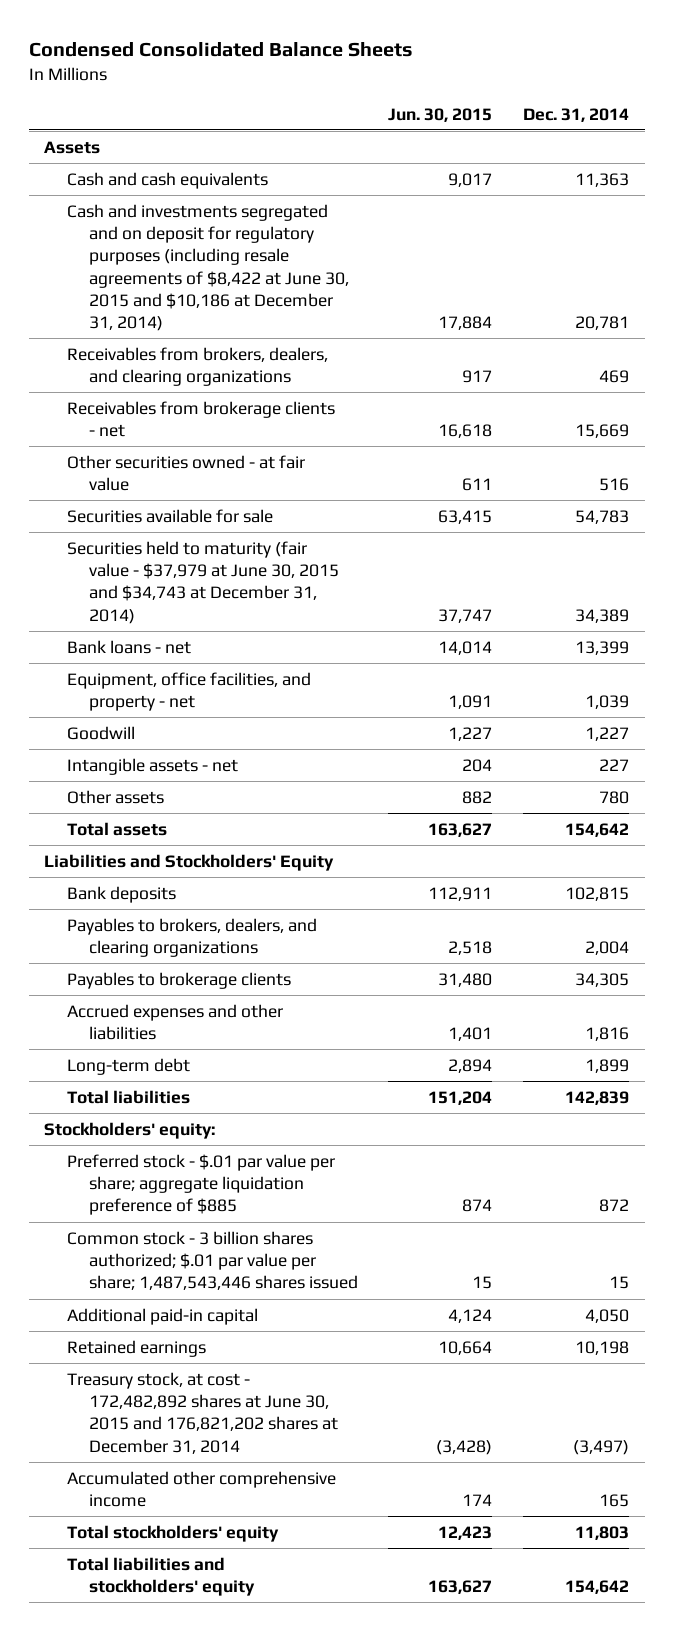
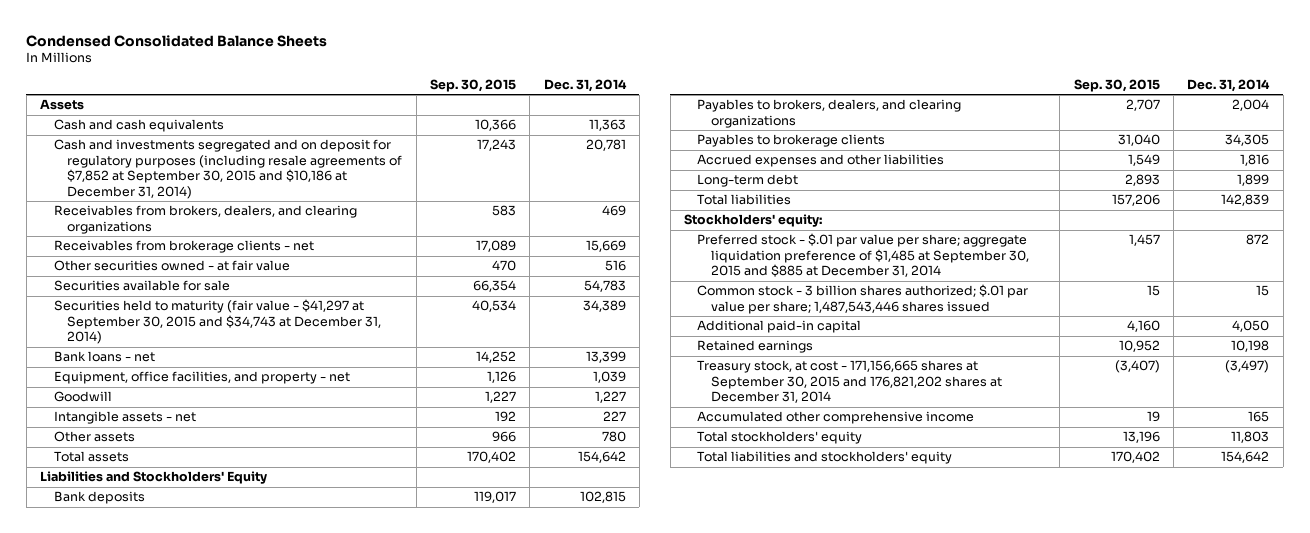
[388,107,493,122] Jun. 30, 2015 -> none
none -> [429,78,516,92] Sep. 30, 2015
[66,203,349,331] Cash and investments segregated and on deposit for regulatory purposes (including resale agreements of $8,422 at June 30, 2015 and $10,186 at December 31, 2014) -> [53,139,403,199] Cash and investments segregated and on deposit for regulatory purposes (including resale agreements of $7,852 at September 30, 2015 and $10,186 at December 31, 2014)
[66,540,339,624] Securities held to maturity (fair value - $37,979 at June 30, 2015 and $34,743 at December 31, 2014) -> [53,299,382,345] Securities held to maturity (fair value - $41,297 at September 30, 2015 and $34,743 at December 31, 2014)
[66,1153,335,1216] Preferred stock - $.01 par value per share; aggregate liquidation preference of $885 -> [697,233,1029,278] Preferred stock - $.01 par value per share; aggregate liquidation preference of $1,485 at September 30, 2015 and $885 at December 31, 2014
[66,1371,338,1454] Treasury stock, at cost - 172,482,892 shares at June 30, 2015 and 176,821,202 shares at December 31, 2014 -> [697,360,1002,404] Treasury stock, at cost - 171,156,665 shares at September 30, 2015 and 176,821,202 shares at December 31, 2014

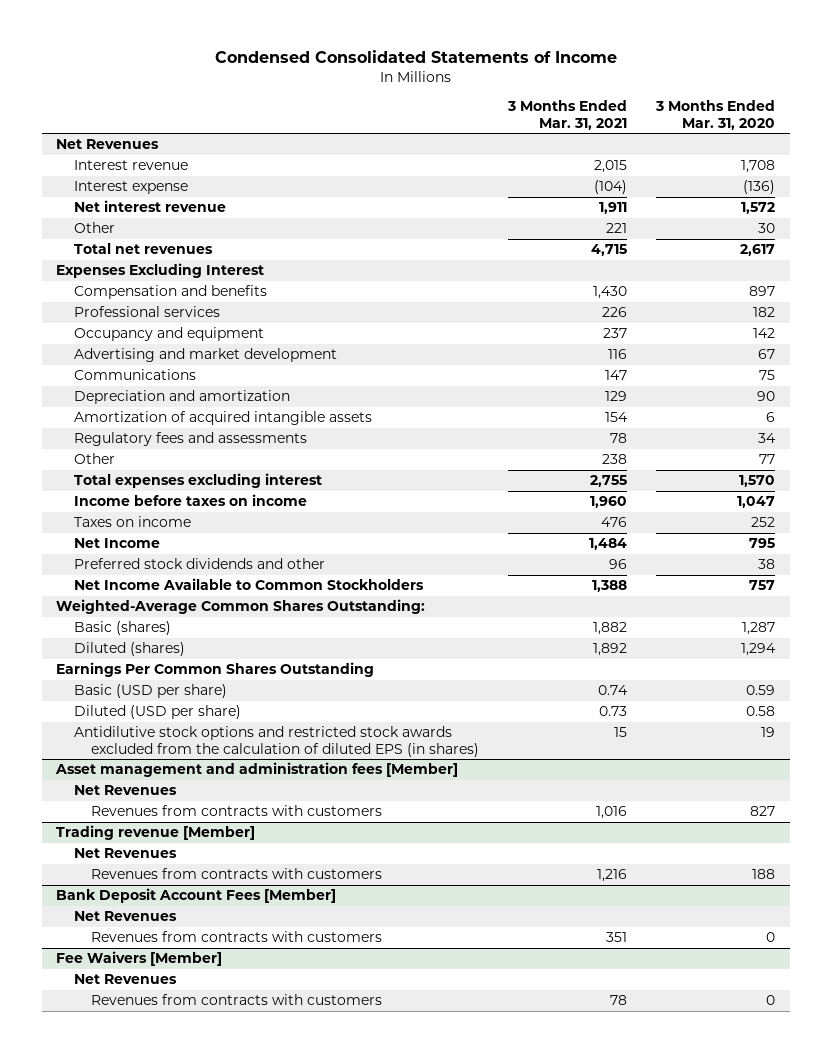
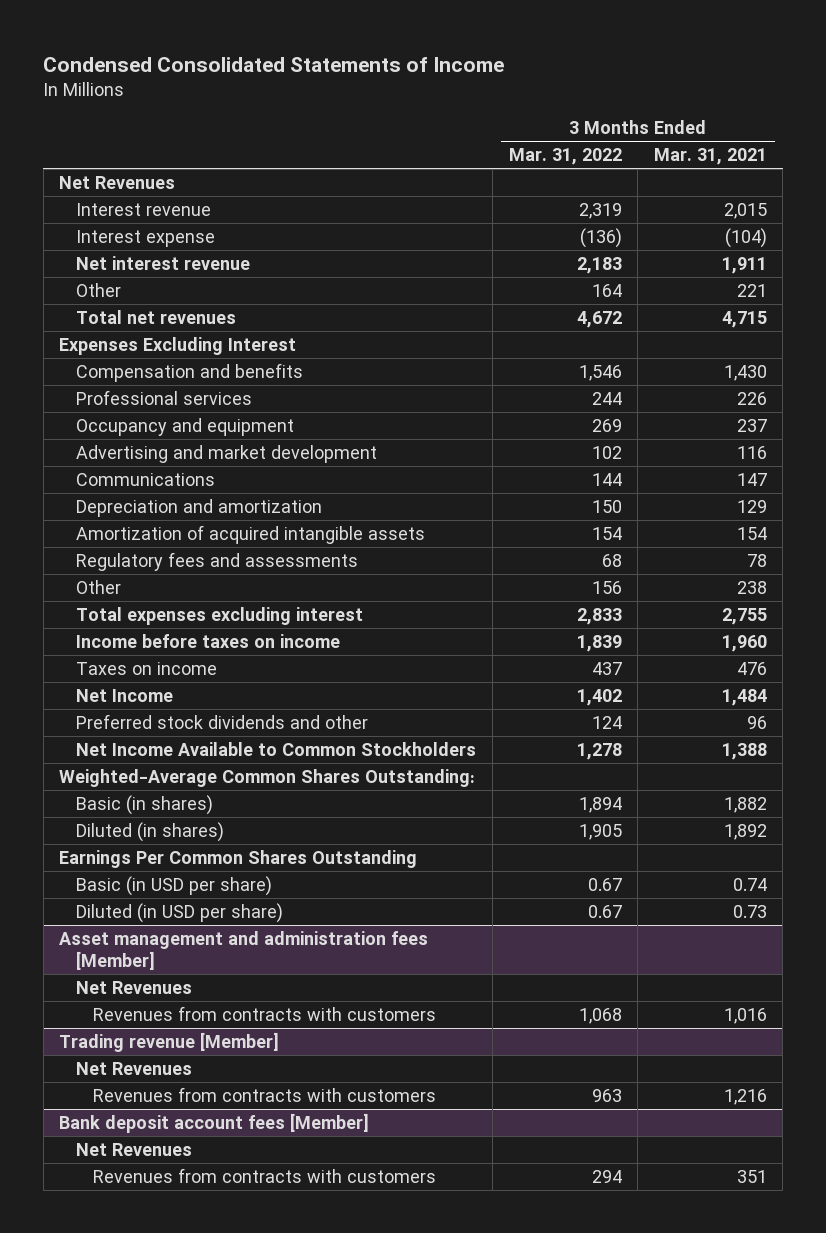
[655,99,776,130] 3 Months Ended Mar. 31, 2020 -> none
none -> [508,148,622,166] Mar. 31, 2022
[73,621,171,636] Basic (shares) -> [76,794,214,815] Basic (in shares)
[73,642,185,657] Diluted (shares) -> [76,821,225,842] Diluted (in shares)
[73,726,480,757] Antidilutive stock options and restricted stock awards excluded from the calculation of diluted EPS (in shares) -> none
[73,684,227,699] Basic (USD per share) -> [76,875,273,896] Basic (in USD per share)
[73,705,241,720] Diluted (USD per share) -> [76,902,284,923] Diluted (in USD per share)
[56,888,337,904] Bank Deposit Account Fees [Member] -> [59,1112,370,1133] Bank deposit account fees [Member]
[56,951,223,967] Fee Waivers [Member] -> none
[73,974,177,985] Net Revenues -> none
[91,994,383,1006] Revenues from contracts with customers -> none

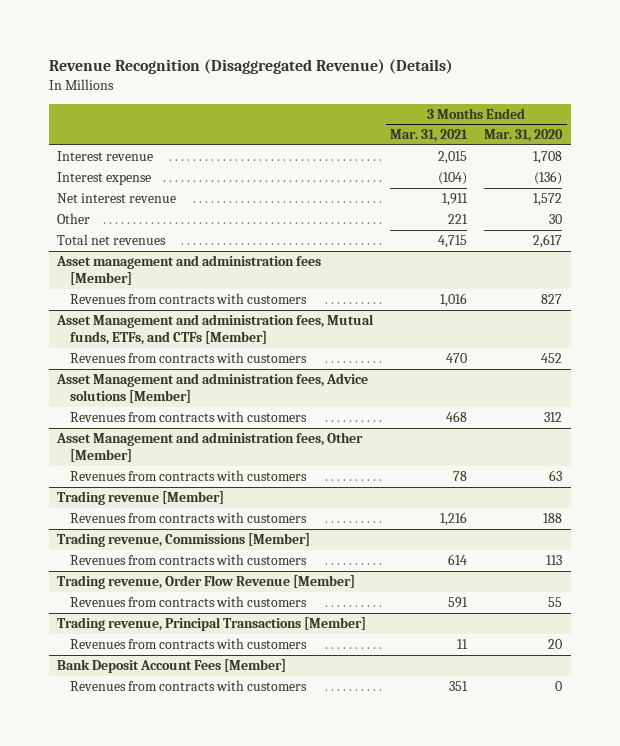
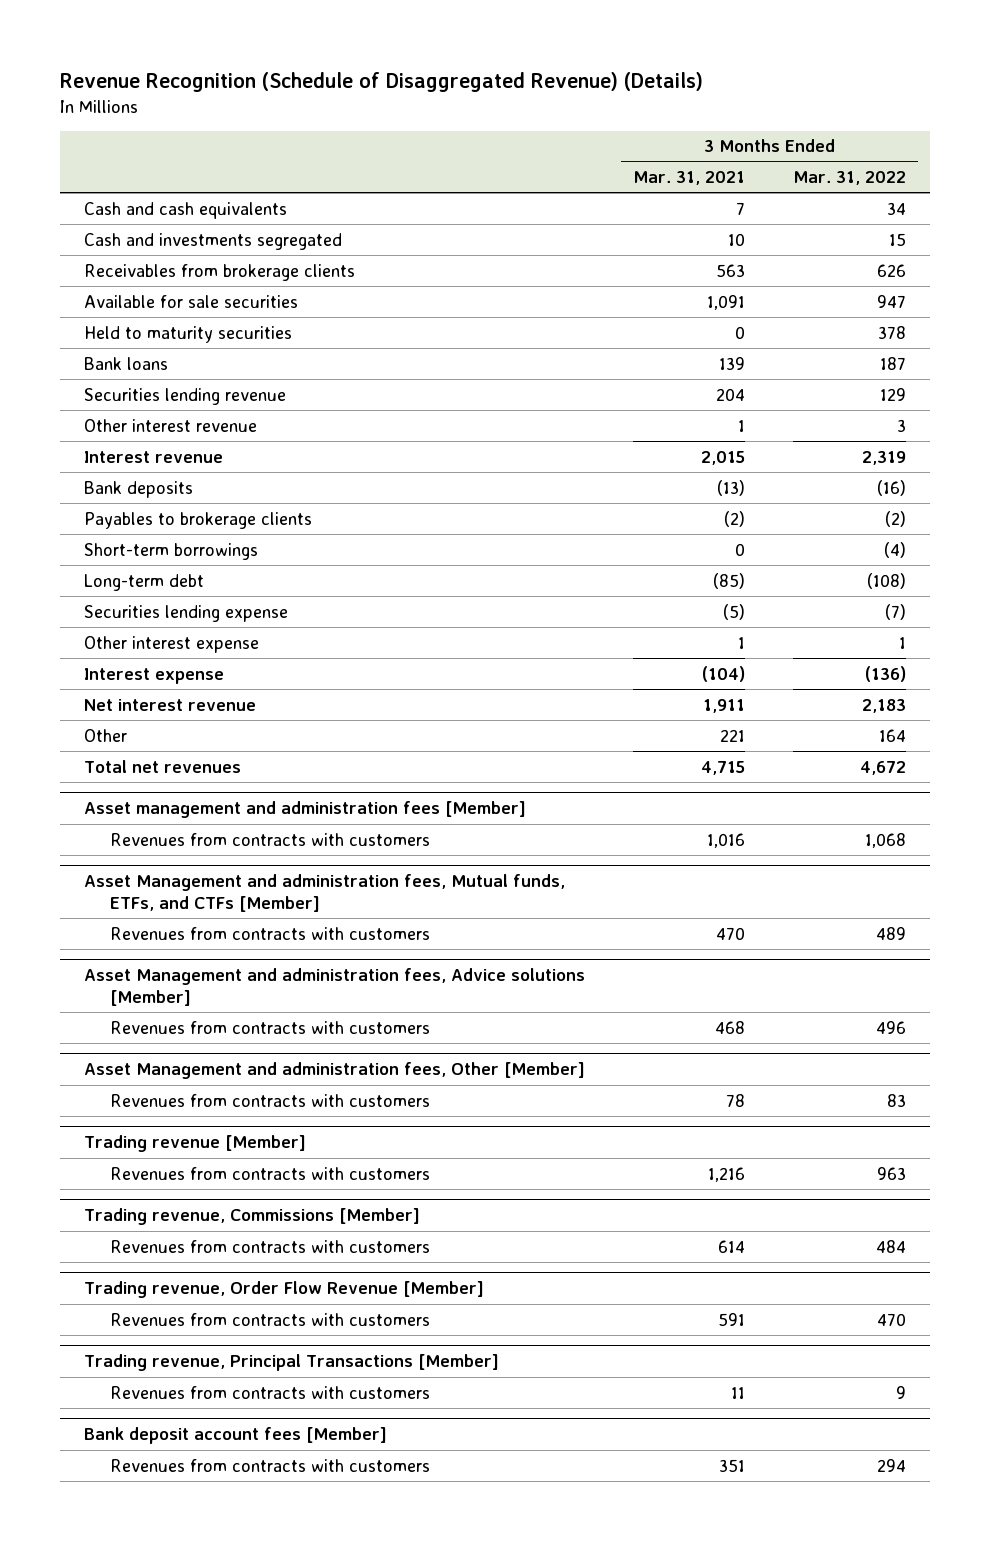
[48,58,453,74] Revenue Recognition (Disaggregated Revenue) (Details) -> [59,72,703,93] Revenue Recognition (Schedule of Disaggregated Revenue) (Details)
[484,129,564,143] Mar. 31, 2020 -> none
none -> [793,171,907,186] Mar. 31, 2022
none -> [83,201,287,219] Cash and cash equivalents
none -> [83,232,342,250] Cash and investments segregated
none -> [83,263,355,281] Receivables from brokerage clients
none -> [83,294,298,308] Available for sale securities
none -> [83,325,292,343] Held to maturity securities
none -> [83,356,168,370] Bank loans
none -> [83,387,286,405] Securities lending revenue
none -> [83,418,257,432] Other interest revenue
none -> [83,480,193,498] Bank deposits
none -> [83,511,312,529] Payables to brokerage clients
none -> [83,542,258,560] Short-term borrowings
none -> [83,573,204,591] Long-term debt
none -> [83,604,288,622] Securities lending expense
none -> [83,635,259,653] Other interest expense
[57,659,287,674] Bank Deposit Account Fees [Member] -> [83,1427,387,1445] Bank deposit account fees [Member]

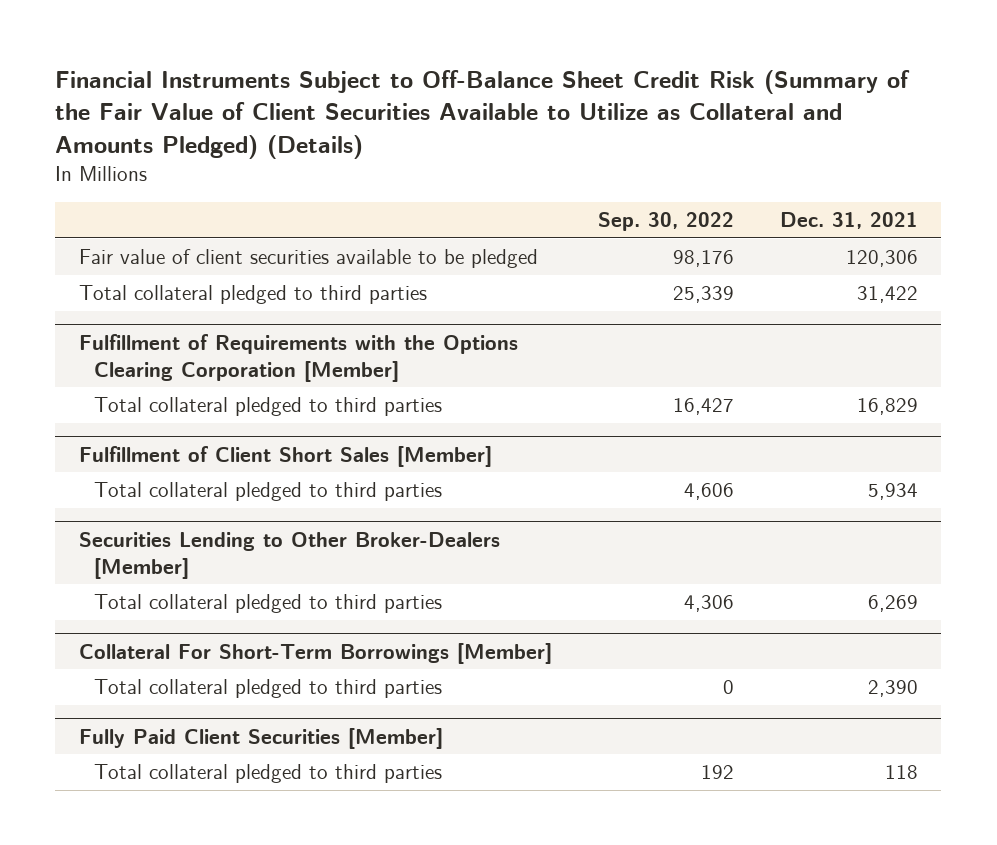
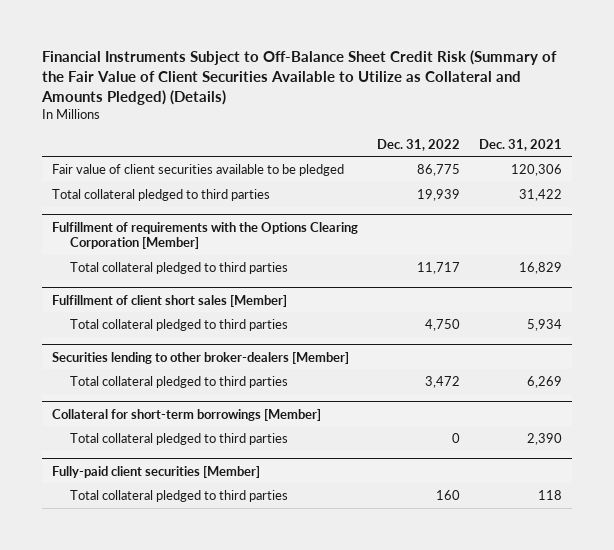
[597,212,734,232] Sep. 30, 2022 -> none
none -> [376,138,460,151] Dec. 31, 2022
[78,333,518,382] Fulfillment of Requirements with the Options Clearing Corporation [Member] -> [51,221,358,250] Fulfillment of requirements with the Options Clearing Corporation [Member]
[78,445,492,467] Fulfillment of Client Short Sales [Member] -> [51,294,287,307] Fulfillment of client short sales [Member]
[78,531,500,579] Securities Lending to Other Broker-Dealers [Member] -> [51,351,349,364] Securities lending to other broker-dealers [Member]
[78,642,552,664] Collateral For Short-Term Borrowings [Member] -> [51,408,321,421] Collateral for short-term borrowings [Member]
[78,727,443,749] Fully Paid Client Securities [Member] -> [51,465,260,478] Fully-paid client securities [Member]

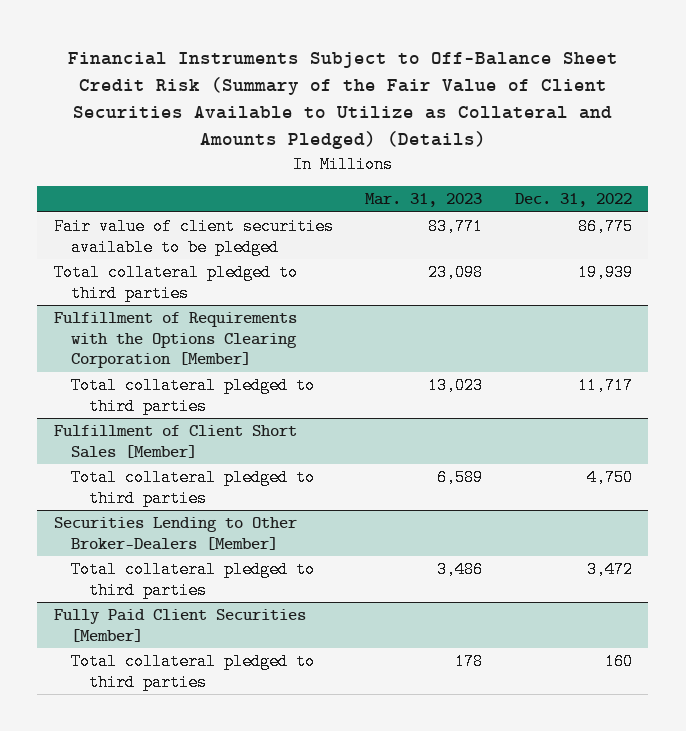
[479,138,563,151] Dec. 31, 2021 -> none
none -> [365,193,483,208] Mar. 31, 2023
[51,221,358,250] Fulfillment of requirements with the Options Clearing Corporation [Member] -> [53,312,298,369] Fulfillment of Requirements with the Options Clearing Corporation [Member]
[51,294,287,307] Fulfillment of client short sales [Member] -> [53,425,297,458] Fulfillment of Client Short Sales [Member]
[51,351,349,364] Securities lending to other broker-dealers [Member] -> [53,517,297,550] Securities Lending to Other Broker-Dealers [Member]
[51,408,321,421] Collateral for short-term borrowings [Member] -> none
[70,432,289,445] Total collateral pledged to third parties -> none
[51,465,260,478] Fully-paid client securities [Member] -> [53,609,306,642] Fully Paid Client Securities [Member]

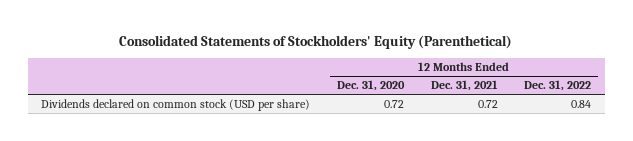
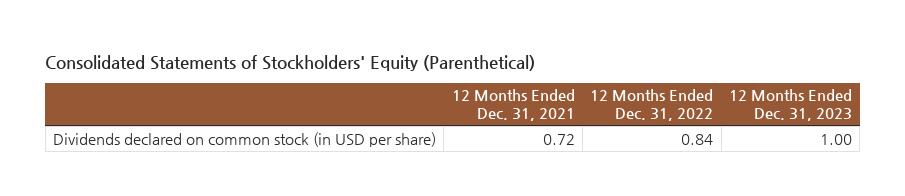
[337,80,406,92] Dec. 31, 2020 -> none
none -> [729,89,853,122] 12 Months Ended Dec. 31, 2023
[41,99,311,112] Dividends declared on common stock (USD per share) -> [52,131,436,147] Dividends declared on common stock (in USD per share)

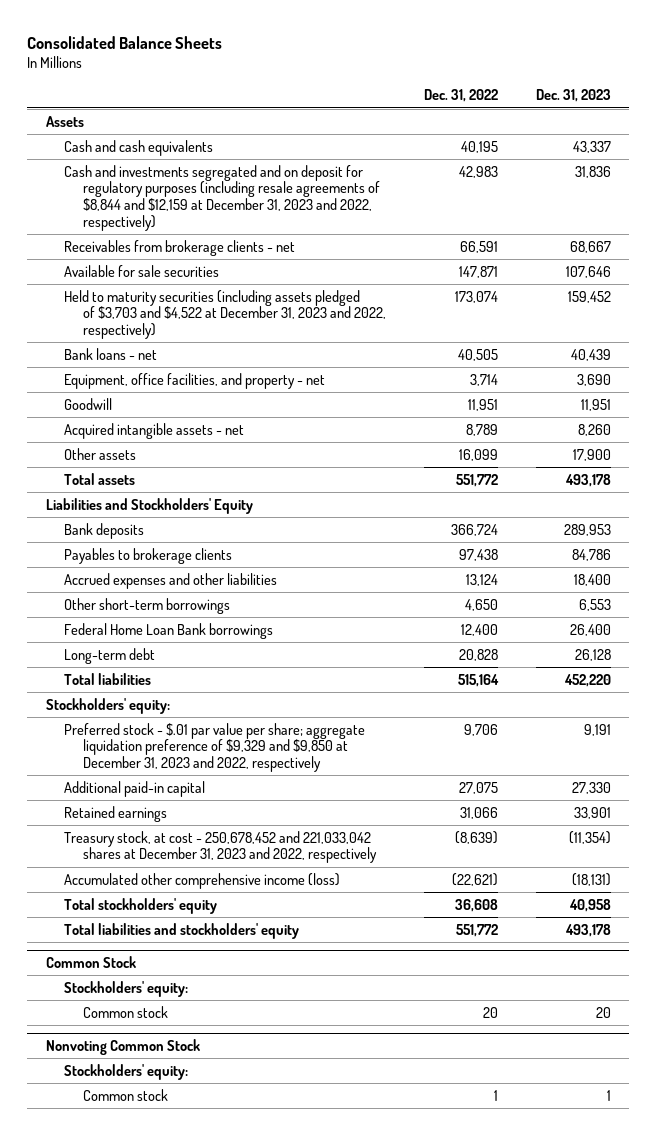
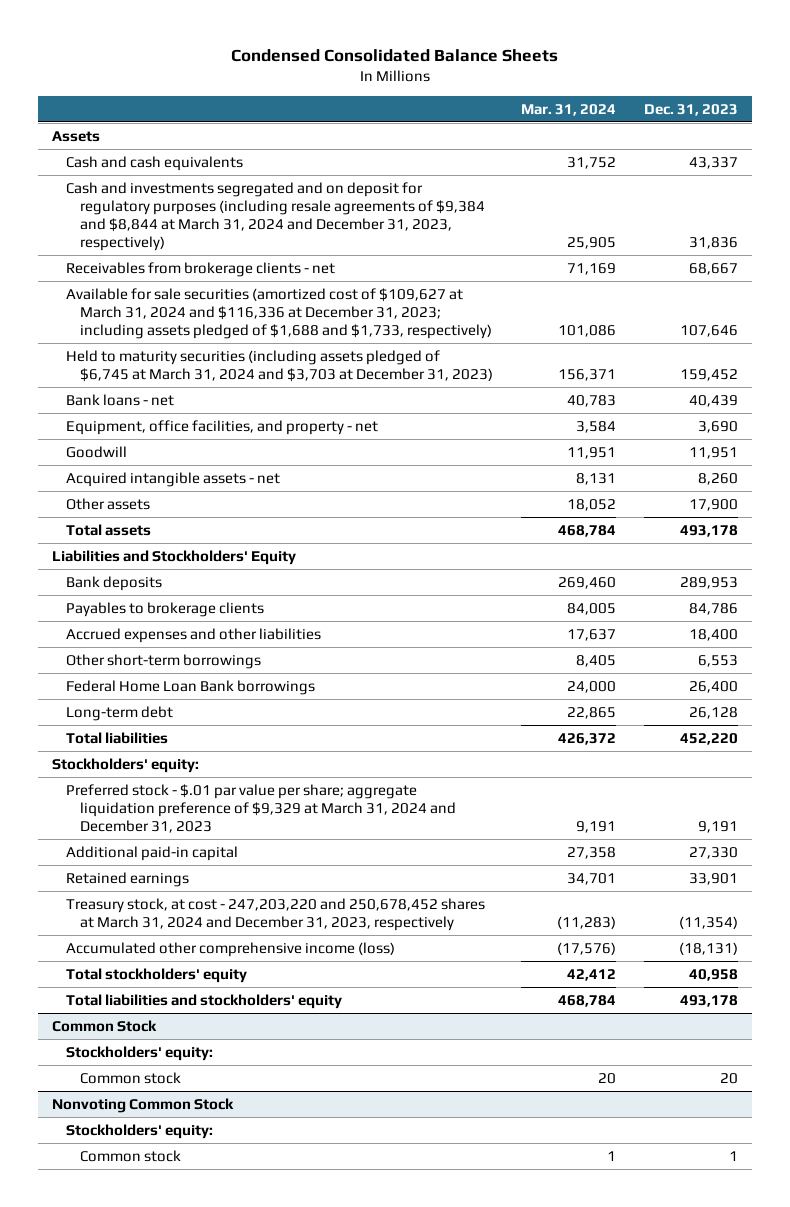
[26,36,222,50] Consolidated Balance Sheets -> [231,49,559,63] Condensed Consolidated Balance Sheets
[423,89,498,103] Dec. 31, 2022 -> none
none -> [521,103,617,116] Mar. 31, 2024
[64,164,381,231] Cash and investments segregated and on deposit for regulatory purposes (including resale agreements of $8,844 and $12,159 at December 31, 2023 and 2022, respectively) -> [66,181,486,251] Cash and investments segregated and on deposit for regulatory purposes (including resale agreements of $9,384 and $8,844 at March 31, 2024 and December 31, 2023, respectively)
[64,264,220,277] Available for sale securities -> [66,287,493,339] Available for sale securities (amortized cost of $109,627 at March 31, 2024 and $116,336 at December 31, 2023; including assets pledged of $1,688 and $1,733, respectively)
[64,289,387,339] Held to maturity securities (including assets pledged of $3,703 and $4,522 at December 31, 2023 and 2022, respectively) -> [66,349,494,382] Held to maturity securities (including assets pledged of $6,745 at March 31, 2024 and $3,703 at December 31, 2023)
[64,722,366,772] Preferred stock - $.01 par value per share; aggregate liquidation preference of $9,329 and $9,850 at December 31, 2023 and 2022, respectively -> [66,783,457,833] Preferred stock - $.01 par value per share; aggregate liquidation preference of $9,329 at March 31, 2024 and December 31, 2023
[64,830,378,864] Treasury stock, at cost - 250,678,452 and 221,033,042 shares at December 31, 2023 and 2022, respectively -> [66,897,486,931] Treasury stock, at cost - 247,203,220 and 250,678,452 shares at March 31, 2024 and December 31, 2023, respectively

